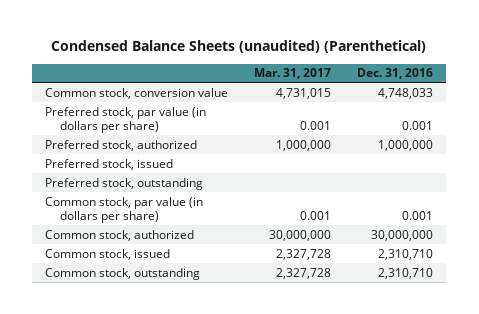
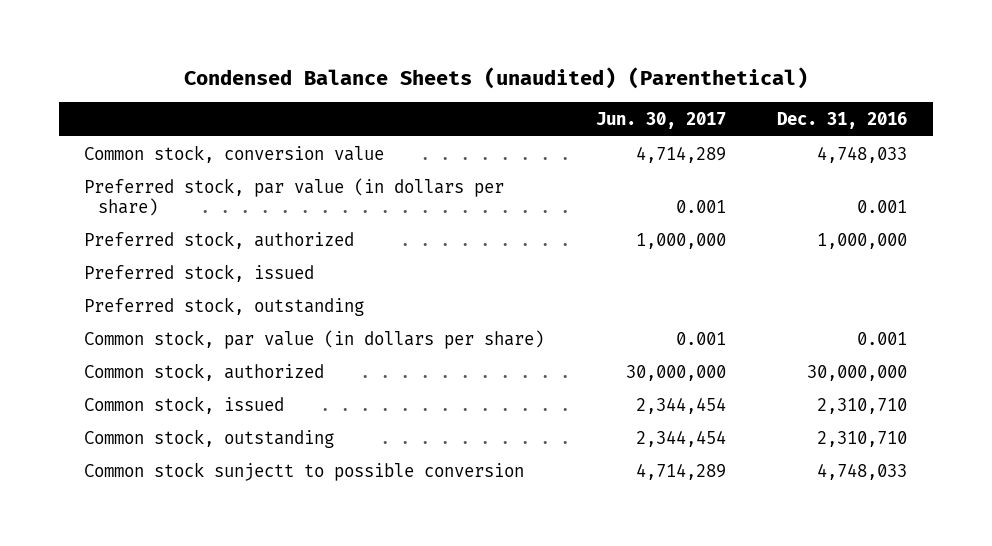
[254,68,332,80] Mar. 31, 2017 -> none
none -> [595,112,726,130] Jun. 30, 2017
none -> [84,461,525,481] Common stock sunjectt to possible conversion

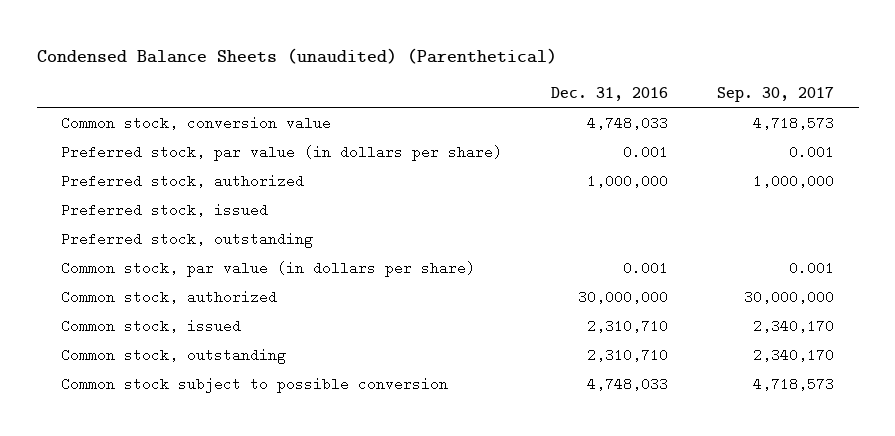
[595,112,726,130] Jun. 30, 2017 -> none
none -> [717,87,835,103] Sep. 30, 2017
[84,461,525,481] Common stock sunjectt to possible conversion -> [61,377,449,394] Common stock subject to possible conversion

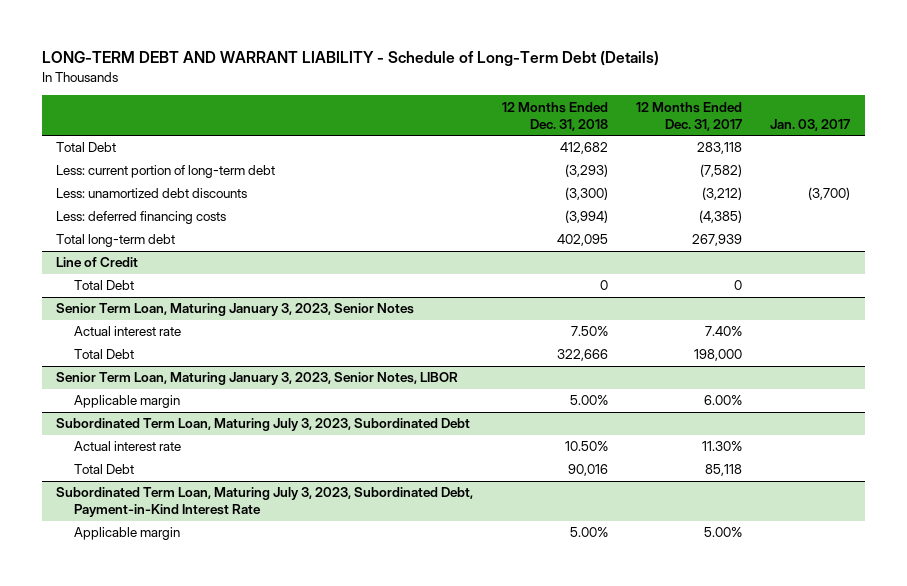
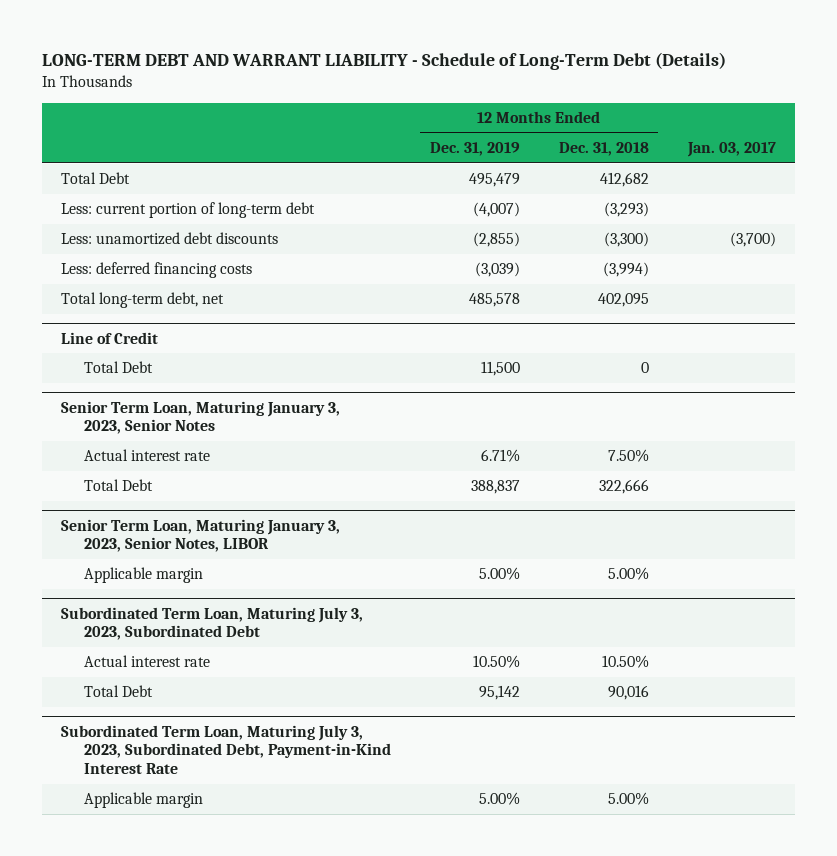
[636,101,743,131] 12 Months Ended Dec. 31, 2017 -> none
none -> [429,142,520,157] Dec. 31, 2019
[56,234,176,248] Total long-term debt -> [61,292,225,309] Total long-term debt, net

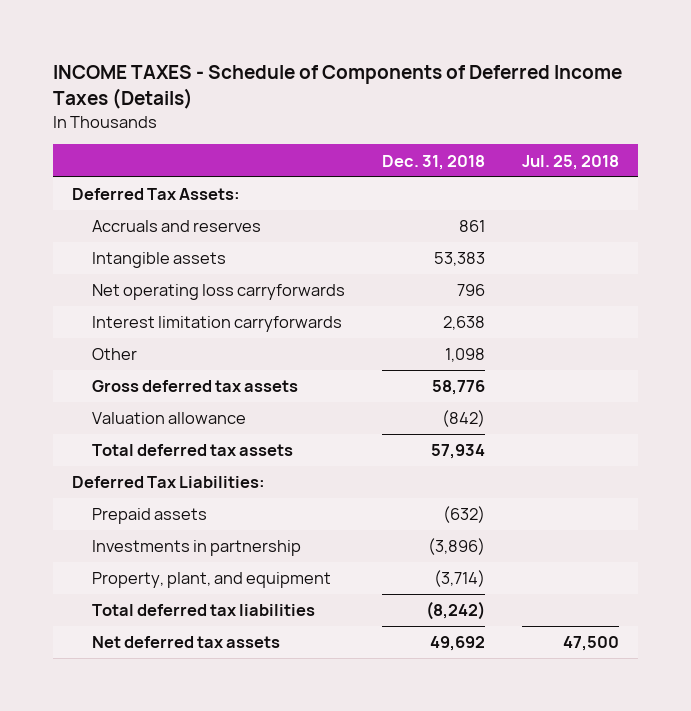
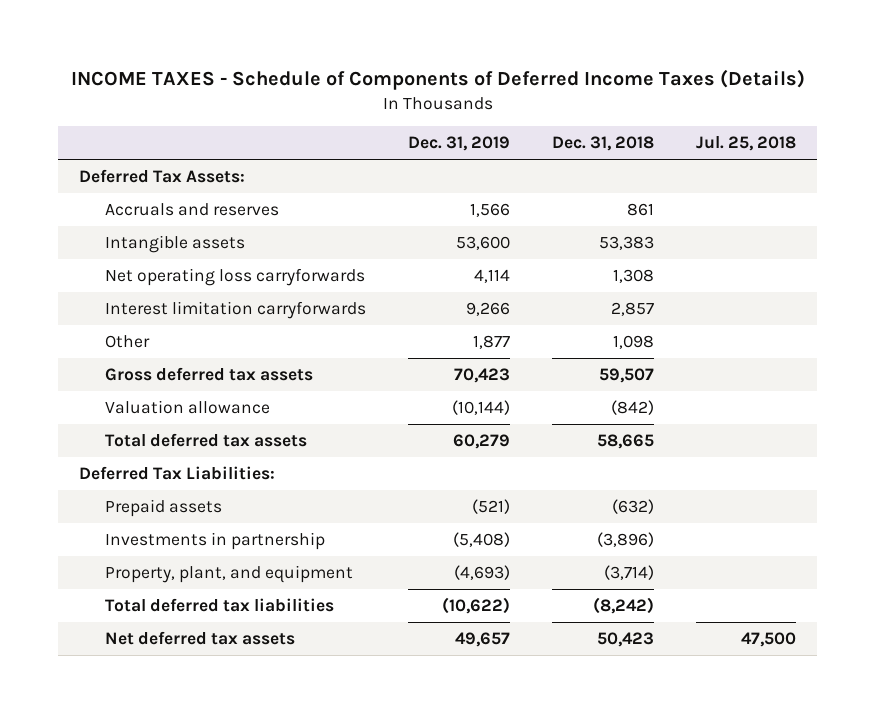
none -> [407,136,510,152] Dec. 31, 2019
[456,284,485,297] 796 -> [612,268,654,283] 1,308
[442,316,485,331] 2,638 -> [610,301,654,316] 2,857
[431,380,485,396] 58,776 -> [598,367,654,383] 59,507
[430,444,485,460] 57,934 -> [596,433,654,449] 58,665
[429,636,485,652] 49,692 -> [596,631,654,647] 50,423

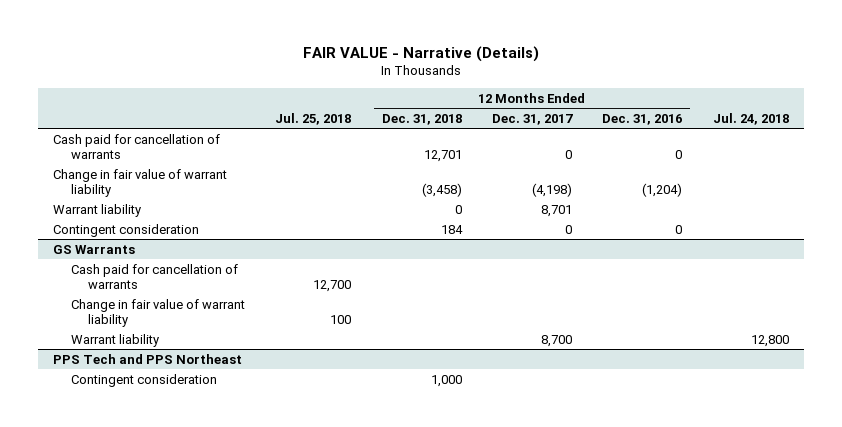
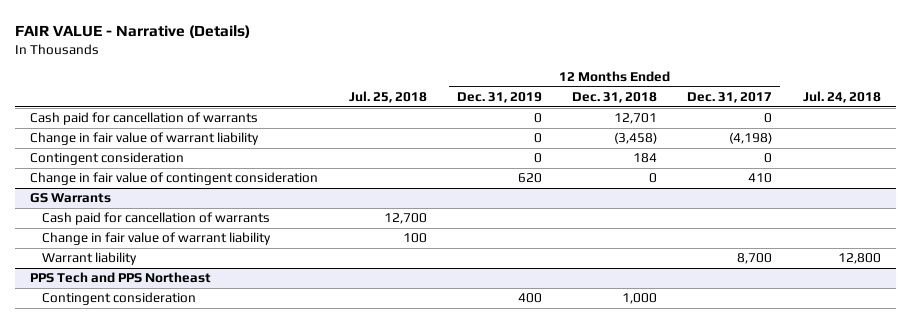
[602,113,683,125] Dec. 31, 2016 -> none
none -> [456,92,542,104] Dec. 31, 2019
[52,203,141,217] Warrant liability -> none
none -> [30,172,319,186] Change in fair value of contingent consideration

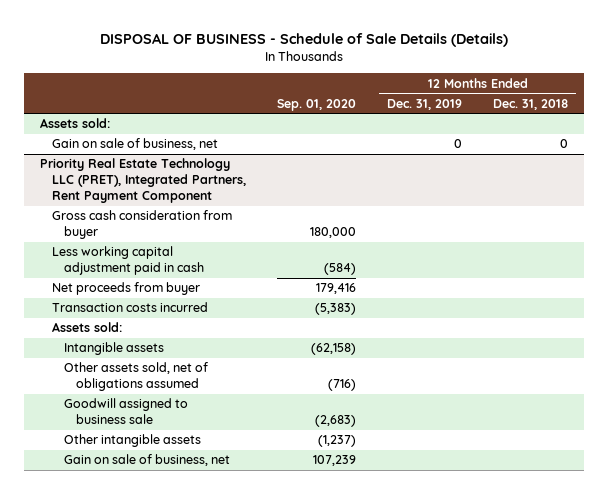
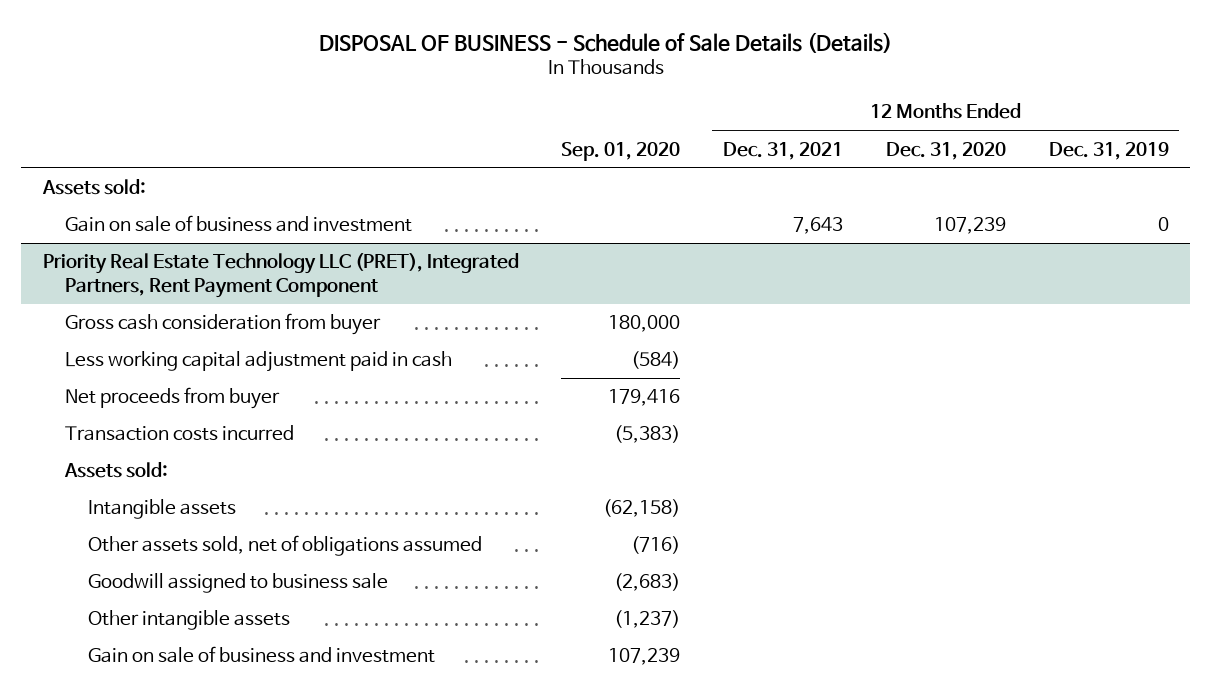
[493,98,569,110] Dec. 31, 2018 -> none
none -> [723,141,844,160] Dec. 31, 2021
none -> [885,141,1006,160] Dec. 31, 2020
[51,138,218,151] Gain on sale of business, net -> [65,215,413,233] Gain on sale of business and investment
[63,454,230,467] Gain on sale of business, net -> [87,646,435,664] Gain on sale of business and investment

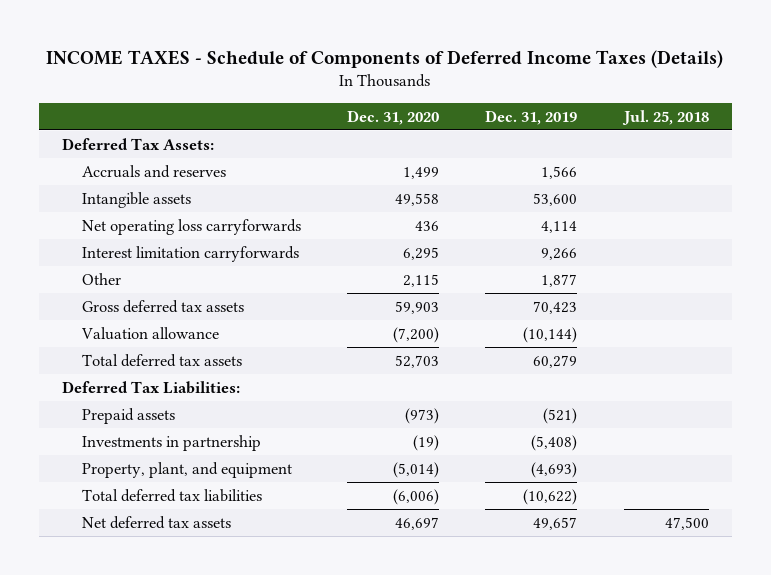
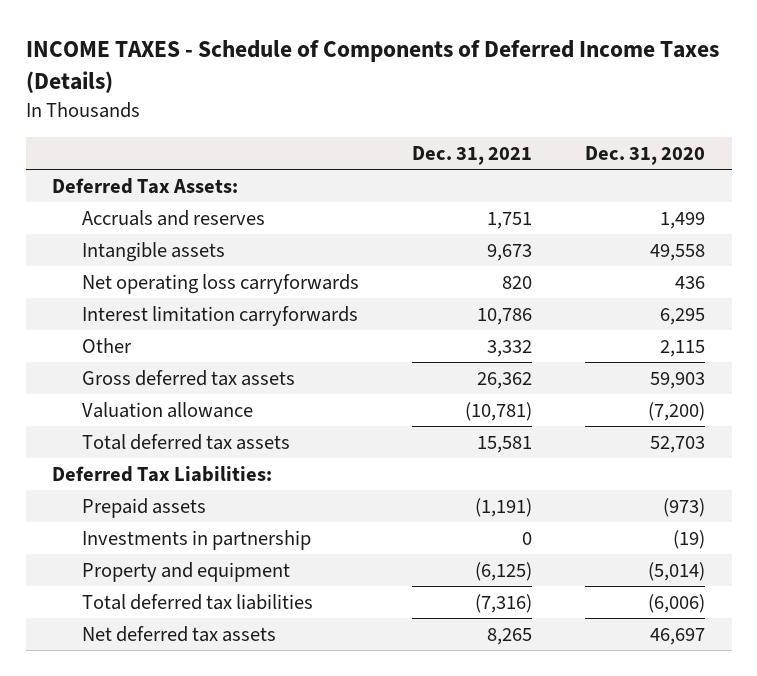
[485,109,578,125] Dec. 31, 2019 -> none
[621,109,709,125] Jul. 25, 2018 -> none
none -> [412,146,533,166] Dec. 31, 2021
[82,461,293,478] Property, plant, and equipment -> [82,561,291,582] Property and equipment

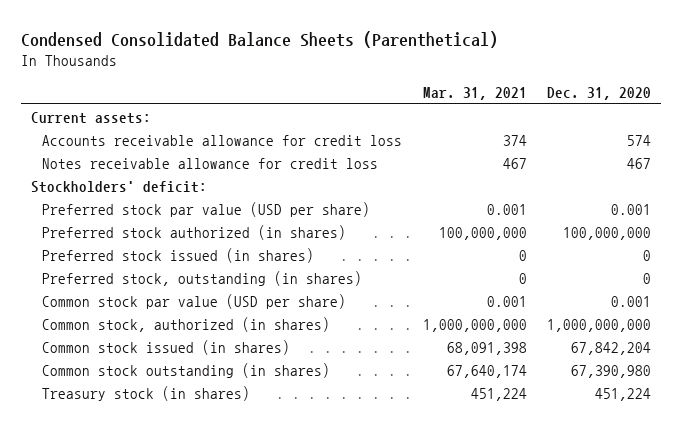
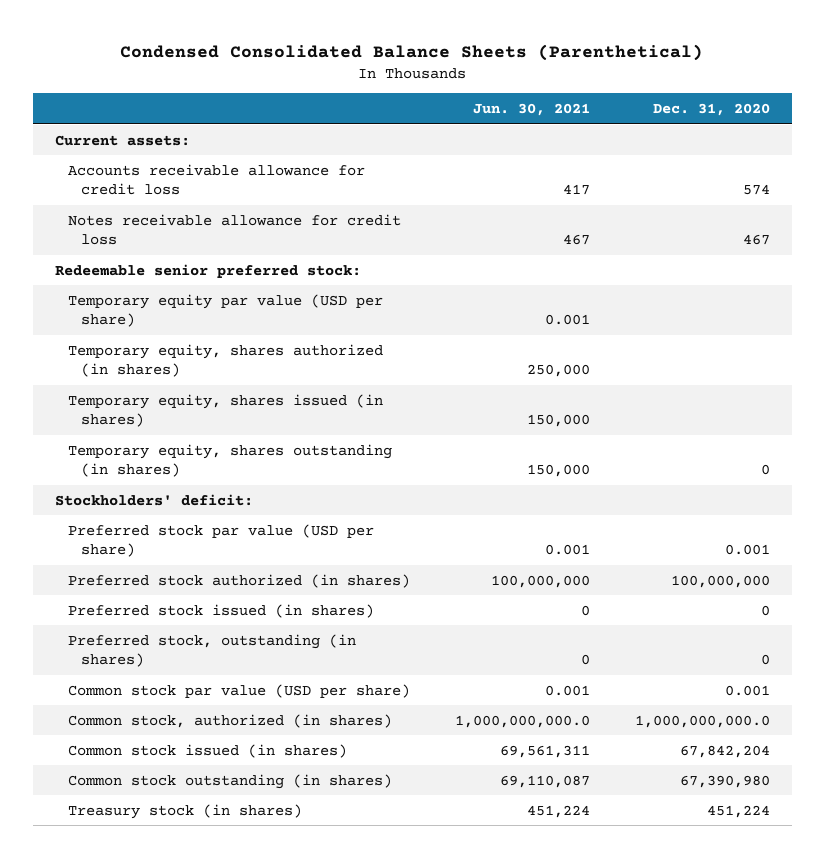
[422,87,527,101] Mar. 31, 2021 -> none
none -> [472,102,590,116] Jun. 30, 2021
none -> [55,263,362,278] Redeemable senior preferred stock:
none -> [67,293,383,327] Temporary equity par value (USD per share)
none -> [67,343,383,377] Temporary equity, shares authorized (in shares)
none -> [67,393,383,427] Temporary equity, shares issued (in shares)
none -> [67,443,392,477] Temporary equity, shares outstanding (in shares)
[546,318,651,332] 1,000,000,000 -> [634,714,770,728] 1,000,000,000.0

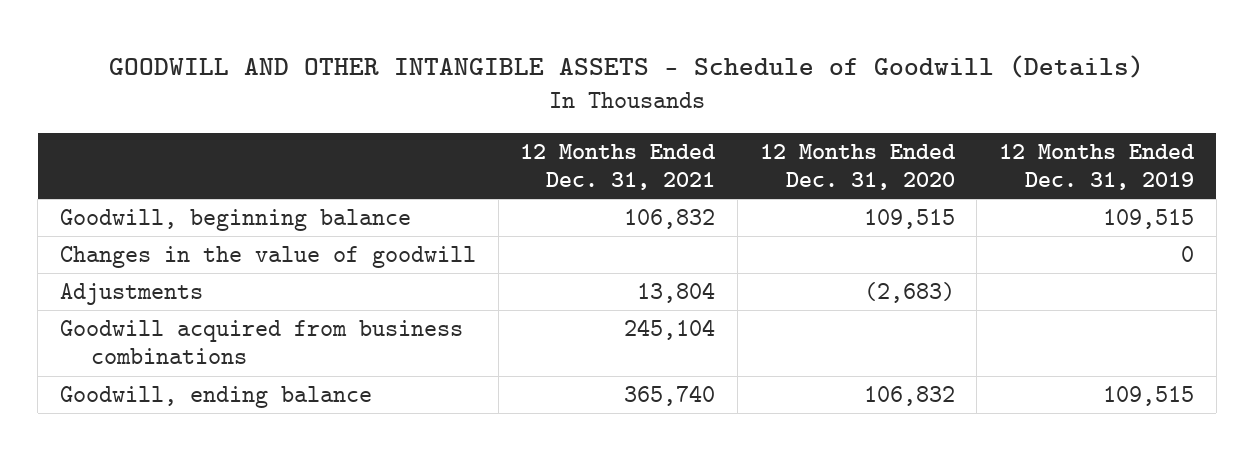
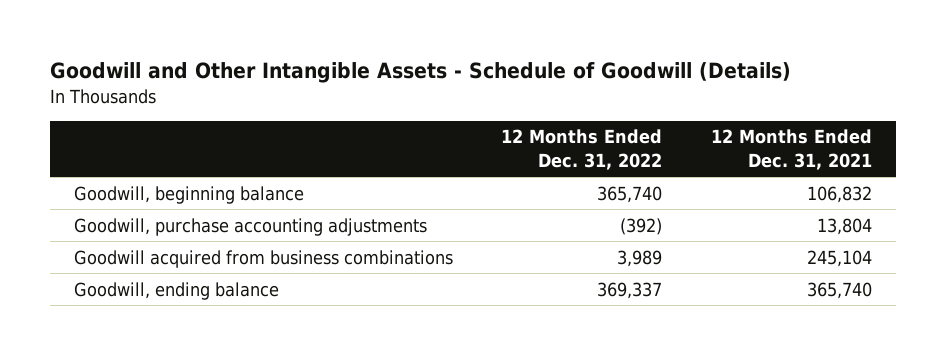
[108,55,1144,79] GOODWILL AND OTHER INTANGIBLE ASSETS - Schedule of Goodwill (Details) -> [49,61,791,83] Goodwill and Other Intangible Assets - Schedule of Goodwill (Details)
[759,143,956,190] 12 Months Ended Dec. 31, 2020 -> none
[998,143,1195,190] 12 Months Ended Dec. 31, 2019 -> none
none -> [501,129,663,170] 12 Months Ended Dec. 31, 2022
[59,246,476,269] Changes in the value of goodwill -> none
[59,283,203,306] Adjustments -> [73,217,427,236] Goodwill, purchase accounting adjustments

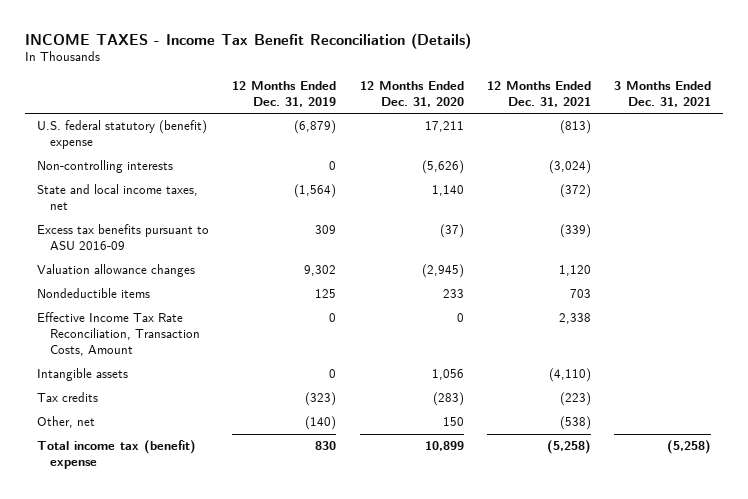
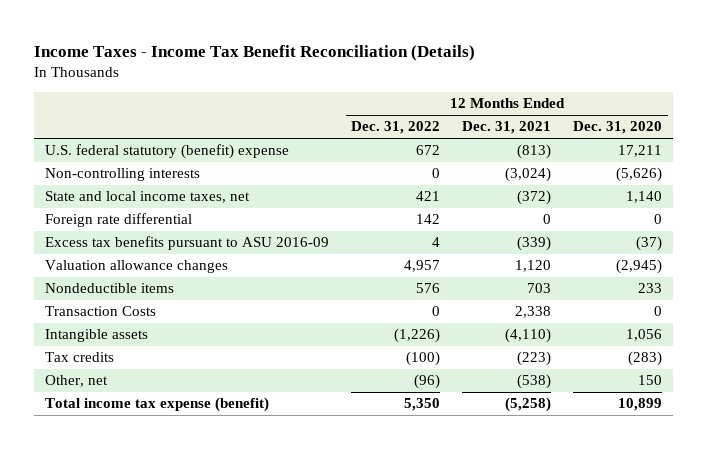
[25,32,472,49] INCOME TAXES - Income Tax Benefit Reconciliation (Details) -> [34,45,476,62] Income Taxes - Income Tax Benefit Reconciliation (Details)
[232,80,337,107] 12 Months Ended Dec. 31, 2019 -> none
[614,80,712,107] 3 Months Ended Dec. 31, 2021 -> none
none -> [351,121,441,135] Dec. 31, 2022
none -> [45,213,193,228] Foreign rate differential
[36,312,200,356] Effective Income Tax Rate Reconciliation, Transaction Costs, Amount -> [45,306,157,317] Transaction Costs
[36,440,196,470] Total income tax (benefit) expense -> [45,397,270,413] Total income tax expense (benefit)

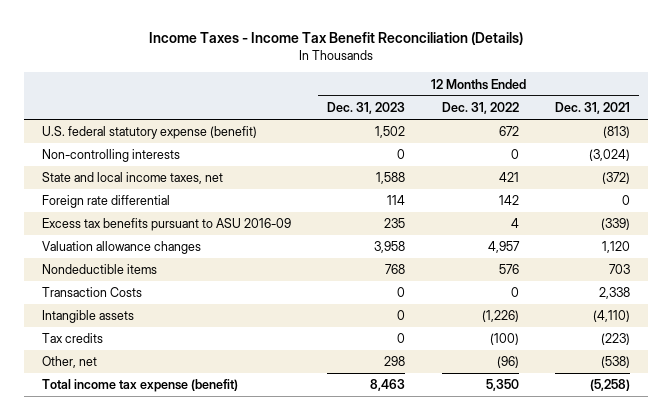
[573,121,663,135] Dec. 31, 2020 -> none
none -> [327,101,406,114] Dec. 31, 2023
[45,144,290,160] U.S. federal statutory (benefit) expense -> [42,126,258,140] U.S. federal statutory expense (benefit)

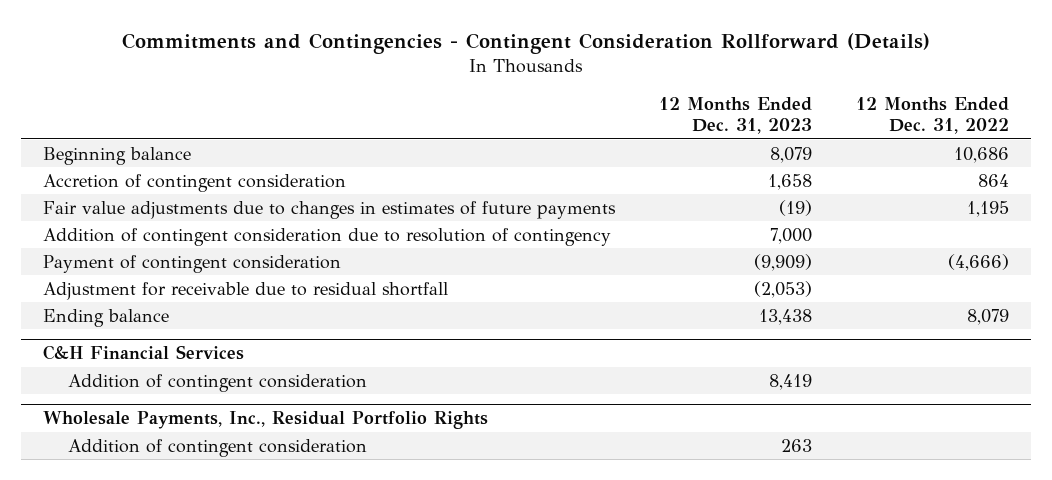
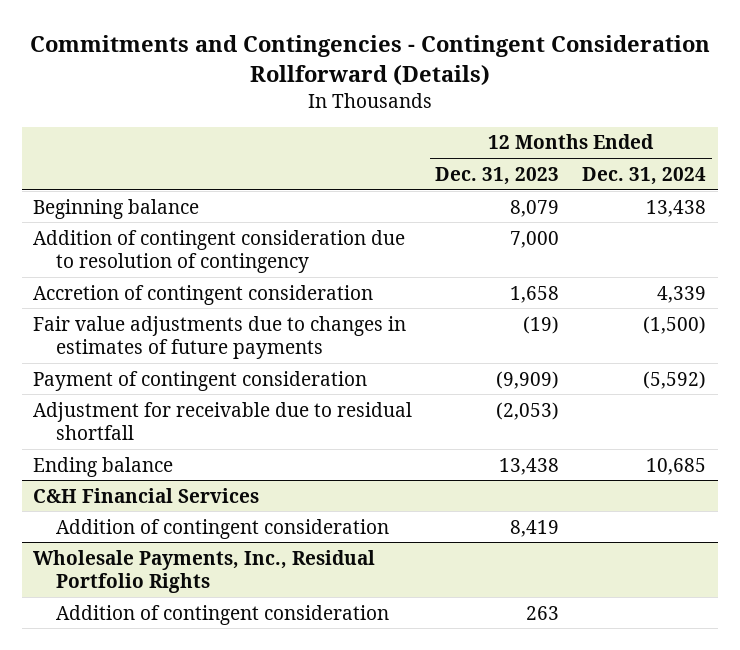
[856,96,1010,135] 12 Months Ended Dec. 31, 2022 -> none
none -> [582,166,707,185] Dec. 31, 2024
[42,227,611,246] Addition of contingent consideration due to resolution of contingency -> [33,229,406,273] Addition of contingent consideration due to resolution of contingency

